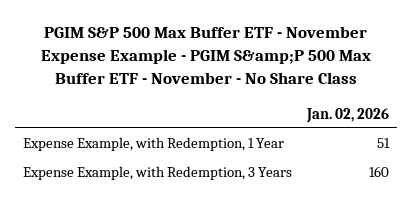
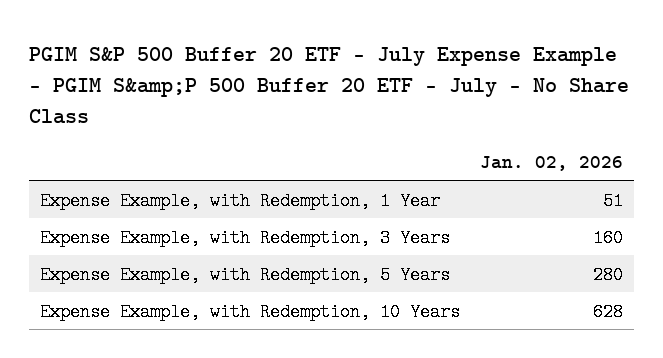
[41,26,372,85] PGIM S&P 500 Max Buffer ETF - November Expense Example - PGIM S&amp;P 500 Max Buffer ETF - November - No Share Class -> [29,46,630,125] PGIM S&P 500 Buffer 20 ETF - July Expense Example - PGIM S&amp;P 500 Buffer 20 ETF - July - No Share Class
none -> [39,265,450,284] Expense Example, with Redemption, 5 Years
none -> [39,302,460,321] Expense Example, with Redemption, 10 Years

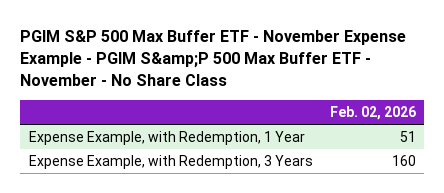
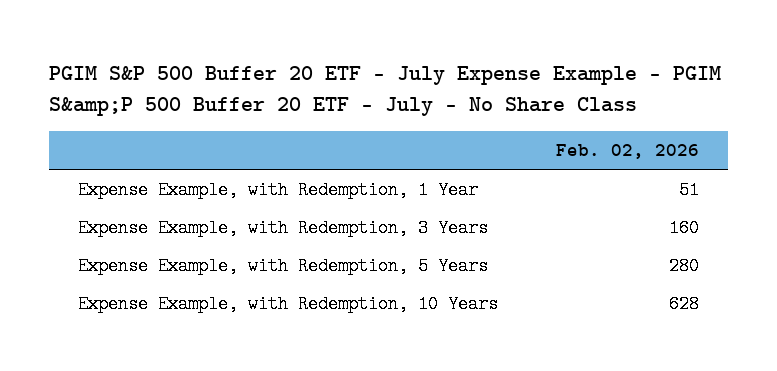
[20,30,407,86] PGIM S&P 500 Max Buffer ETF - November Expense Example - PGIM S&amp;P 500 Max Buffer ETF - November - No Share Class -> [48,65,721,117] PGIM S&P 500 Buffer 20 ETF - July Expense Example - PGIM S&amp;P 500 Buffer 20 ETF - July - No Share Class
none -> [77,257,488,276] Expense Example, with Redemption, 5 Years
none -> [77,295,498,314] Expense Example, with Redemption, 10 Years

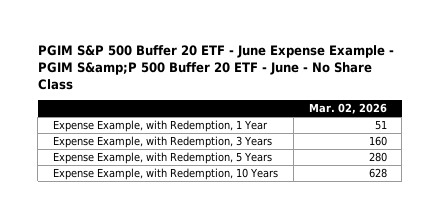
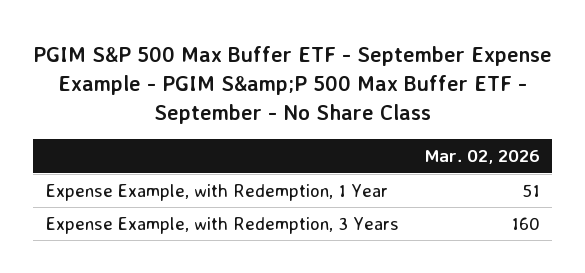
[37,44,394,91] PGIM S&P 500 Buffer 20 ETF - June Expense Example - PGIM S&amp;P 500 Buffer 20 ETF - June - No Share Class -> [32,46,552,125] PGIM S&P 500 Max Buffer ETF - September Expense Example - PGIM S&amp;P 500 Max Buffer ETF - September - No Share Class
[52,152,272,165] Expense Example, with Redemption, 5 Years -> none
[52,168,278,181] Expense Example, with Redemption, 10 Years -> none

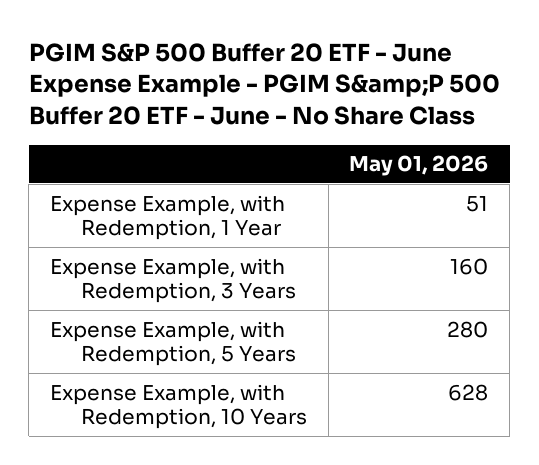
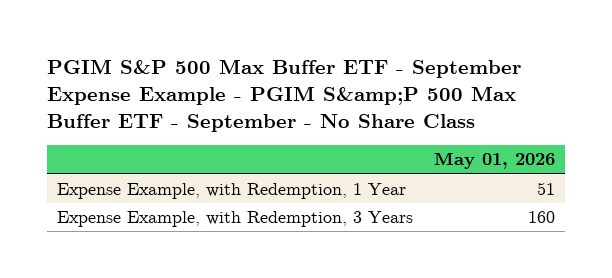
[28,42,500,126] PGIM S&P 500 Buffer 20 ETF - June Expense Example - PGIM S&amp;P 500 Buffer 20 ETF - June - No Share Class -> [46,58,521,132] PGIM S&P 500 Max Buffer ETF - September Expense Example - PGIM S&amp;P 500 Max Buffer ETF - September - No Share Class
[50,320,297,367] Expense Example, with Redemption, 5 Years -> none
[50,383,308,430] Expense Example, with Redemption, 10 Years -> none

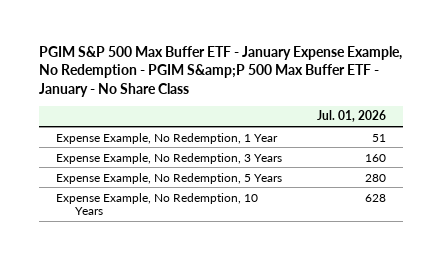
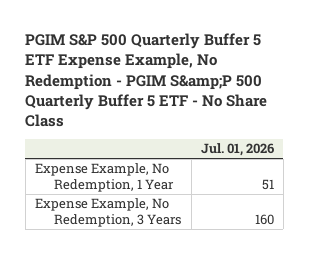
[38,45,402,97] PGIM S&P 500 Max Buffer ETF - January Expense Example, No Redemption - PGIM S&amp;P 500 Max Buffer ETF - January - No Share Class -> [25,33,268,127] PGIM S&P 500 Quarterly Buffer 5 ETF Expense Example, No Redemption - PGIM S&amp;P 500 Quarterly Buffer 5 ETF - No Share Class
[56,172,283,184] Expense Example, No Redemption, 5 Years -> none
[56,192,259,216] Expense Example, No Redemption, 10 Years -> none

